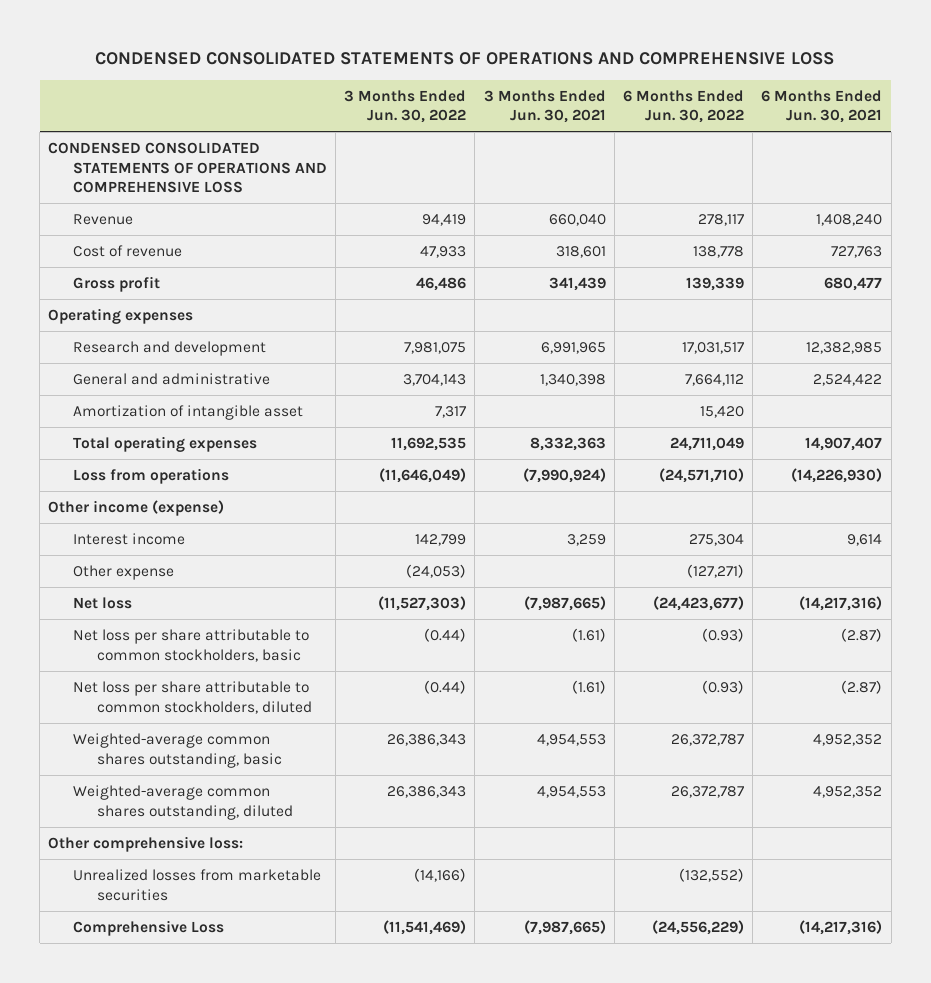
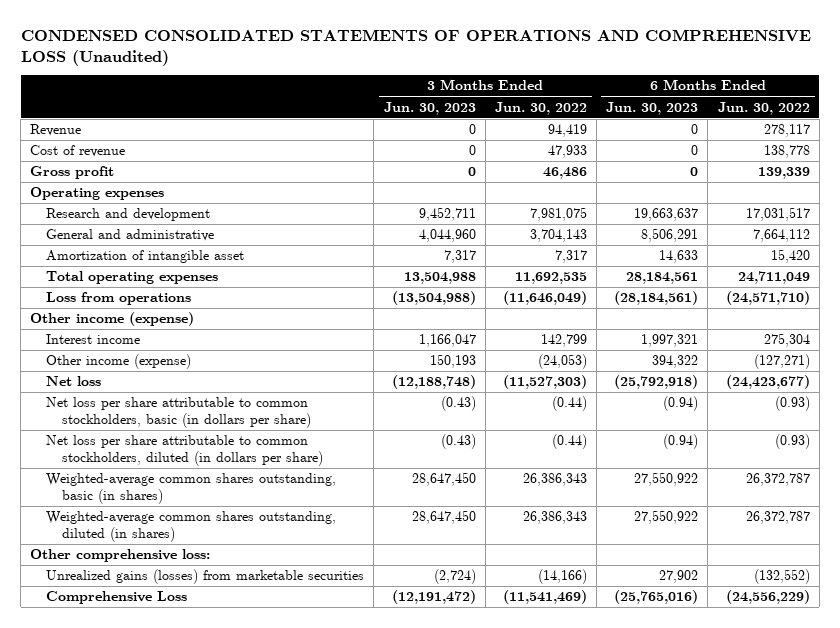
[95,51,835,65] CONDENSED CONSOLIDATED STATEMENTS OF OPERATIONS AND COMPREHENSIVE LOSS -> [20,29,811,66] CONDENSED CONSOLIDATED STATEMENTS OF OPERATIONS AND COMPREHENSIVE LOSS (Unaudited)
[483,89,606,124] 3 Months Ended Jun. 30, 2021 -> none
[761,89,883,124] 6 Months Ended Jun. 30, 2021 -> none
none -> [383,101,476,115] Jun. 30, 2023
none -> [606,101,699,115] Jun. 30, 2023
[48,141,327,194] CONDENSED CONSOLIDATED STATEMENTS OF OPERATIONS AND COMPREHENSIVE LOSS -> none
[72,564,174,580] Other expense -> [46,354,192,370] Other income (expense)
[72,628,309,662] Net loss per share attributable to common stockholders, basic -> [46,397,311,429] Net loss per share attributable to common stockholders, basic (in dollars per share)
[72,680,313,714] Net loss per share attributable to common stockholders, diluted -> [46,435,323,467] Net loss per share attributable to common stockholders, diluted (in dollars per share)
[72,732,283,768] Weighted-average common shares outstanding, basic -> [46,473,337,505] Weighted-average common shares outstanding, basic (in shares)
[72,784,294,820] Weighted-average common shares outstanding, diluted -> [46,511,337,543] Weighted-average common shares outstanding, diluted (in shares)
[72,868,321,901] Unrealized losses from marketable securities -> [46,569,365,585] Unrealized gains (losses) from marketable securities

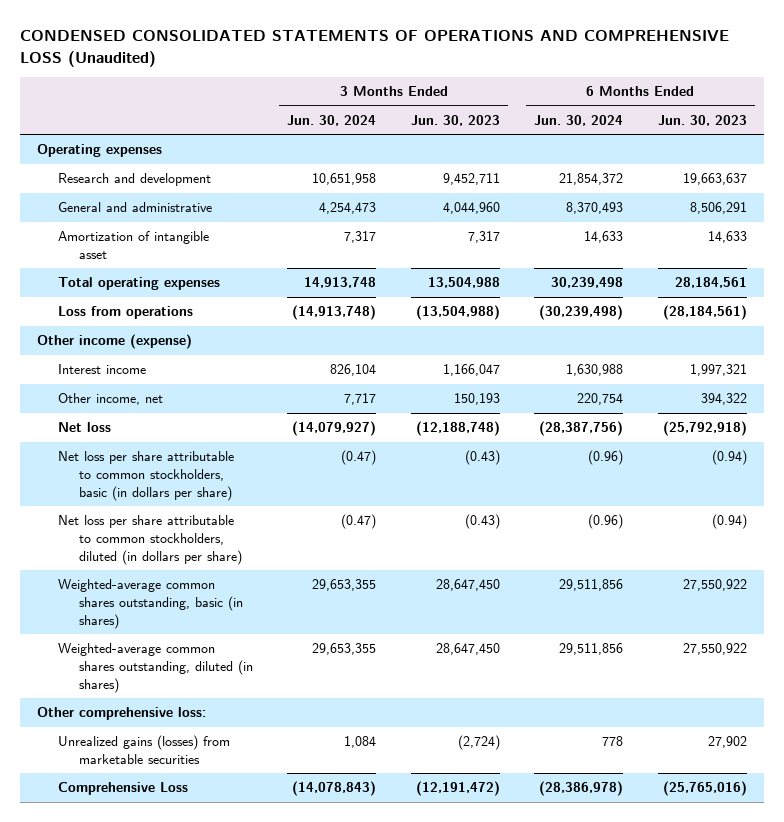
[494,101,587,115] Jun. 30, 2022 -> none
[717,101,810,115] Jun. 30, 2022 -> none
none -> [287,114,377,126] Jun. 30, 2024
none -> [534,114,624,126] Jun. 30, 2024
[30,124,82,137] Revenue -> none
[30,145,126,158] Cost of revenue -> none
[30,166,115,180] Gross profit -> none
[46,354,192,370] Other income (expense) -> [57,393,163,406] Other income, net

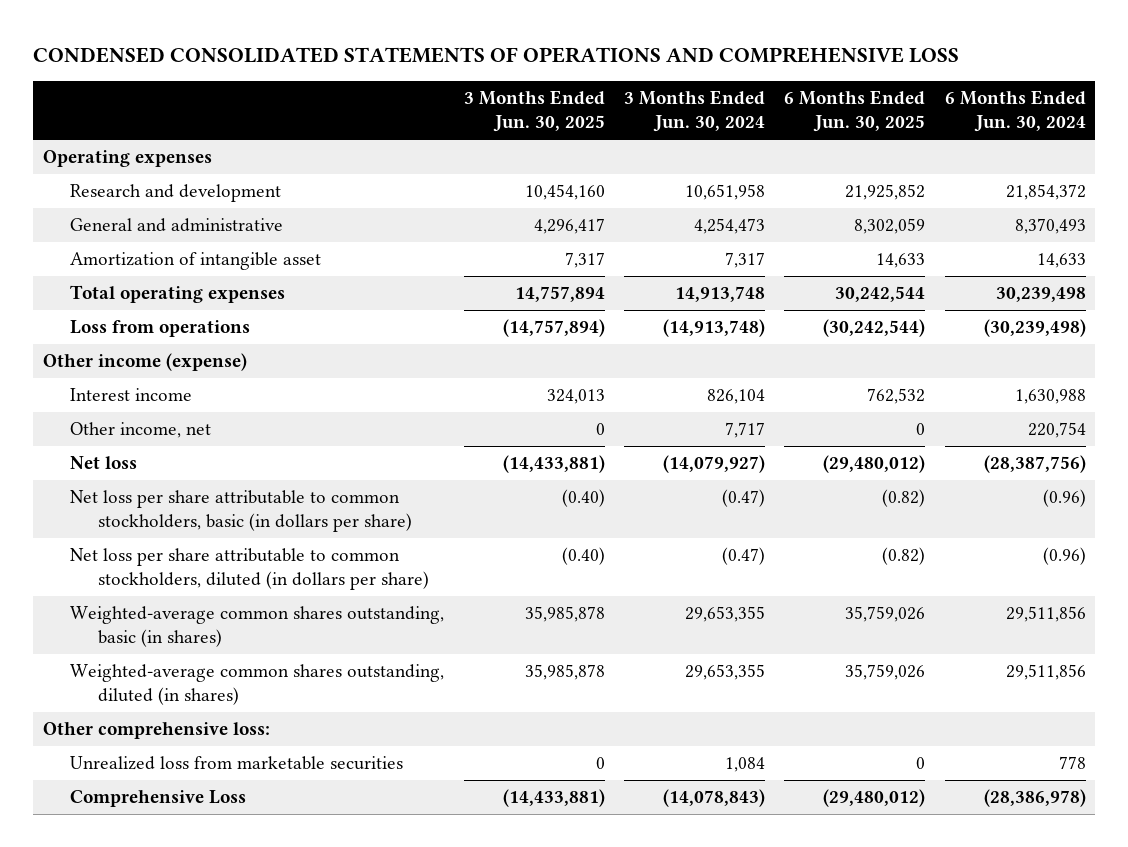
[19,30,729,67] CONDENSED CONSOLIDATED STATEMENTS OF OPERATIONS AND COMPREHENSIVE LOSS (Unaudited) -> [32,47,959,64] CONDENSED CONSOLIDATED STATEMENTS OF OPERATIONS AND COMPREHENSIVE LOSS
[410,114,500,126] Jun. 30, 2023 -> none
[657,114,747,126] Jun. 30, 2023 -> none
none -> [463,90,605,133] 3 Months Ended Jun. 30, 2025
none -> [784,90,926,133] 6 Months Ended Jun. 30, 2025
[57,735,230,764] Unrealized gains (losses) from marketable securities -> [70,756,404,771] Unrealized loss from marketable securities

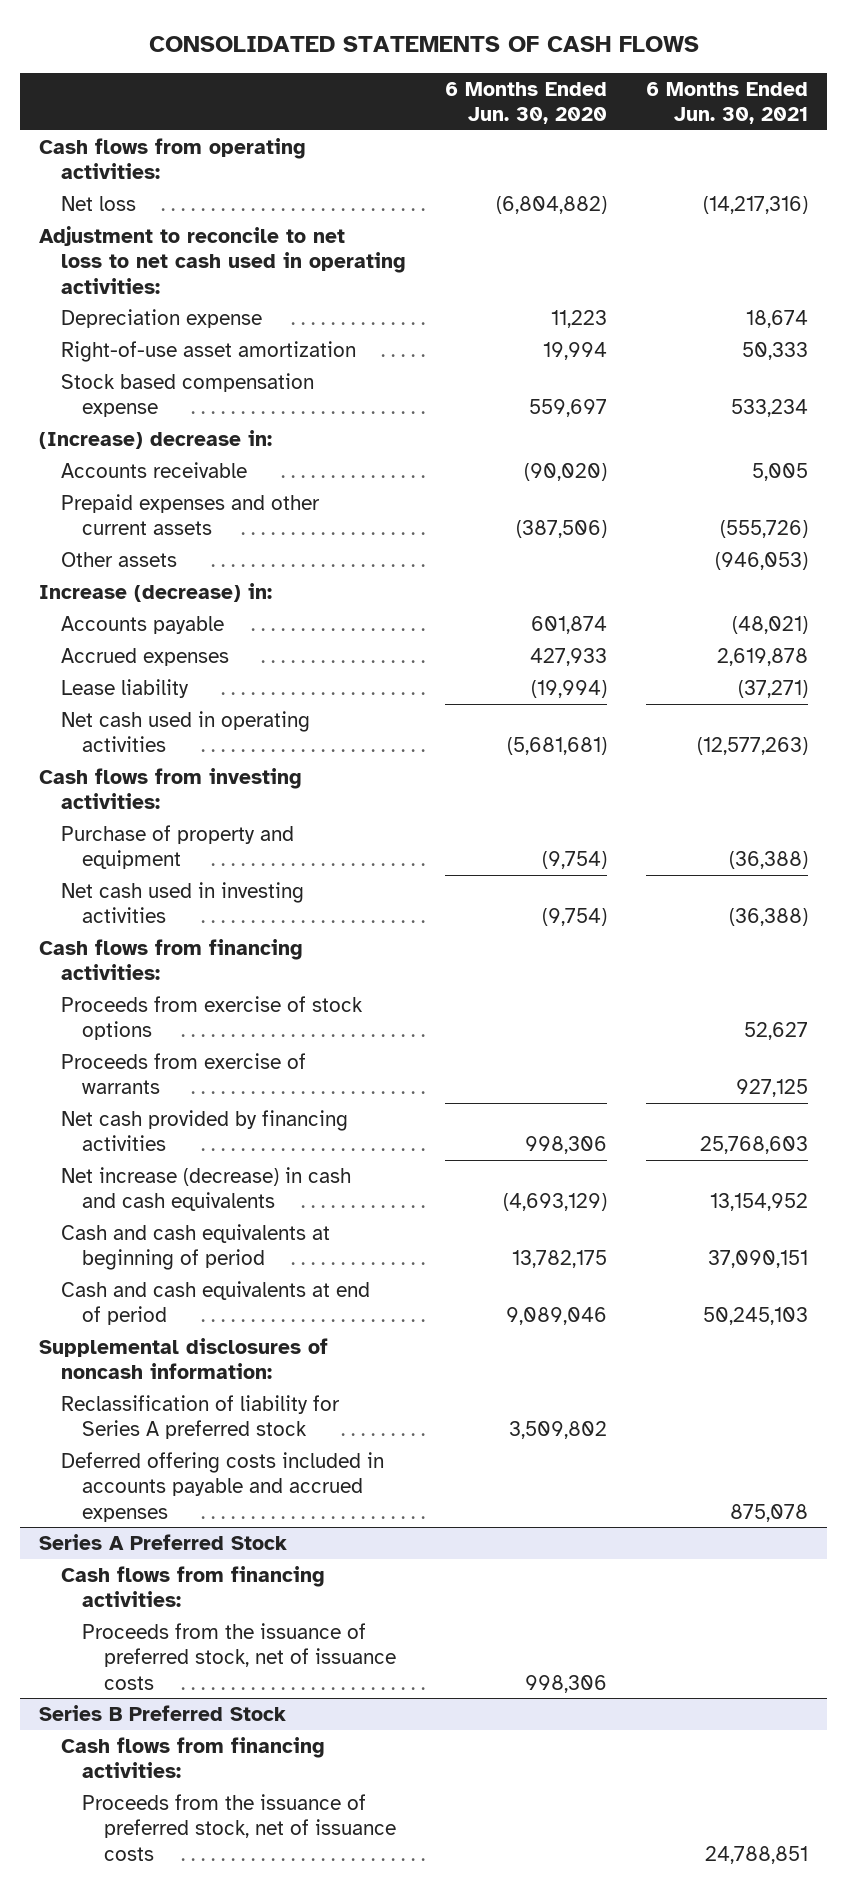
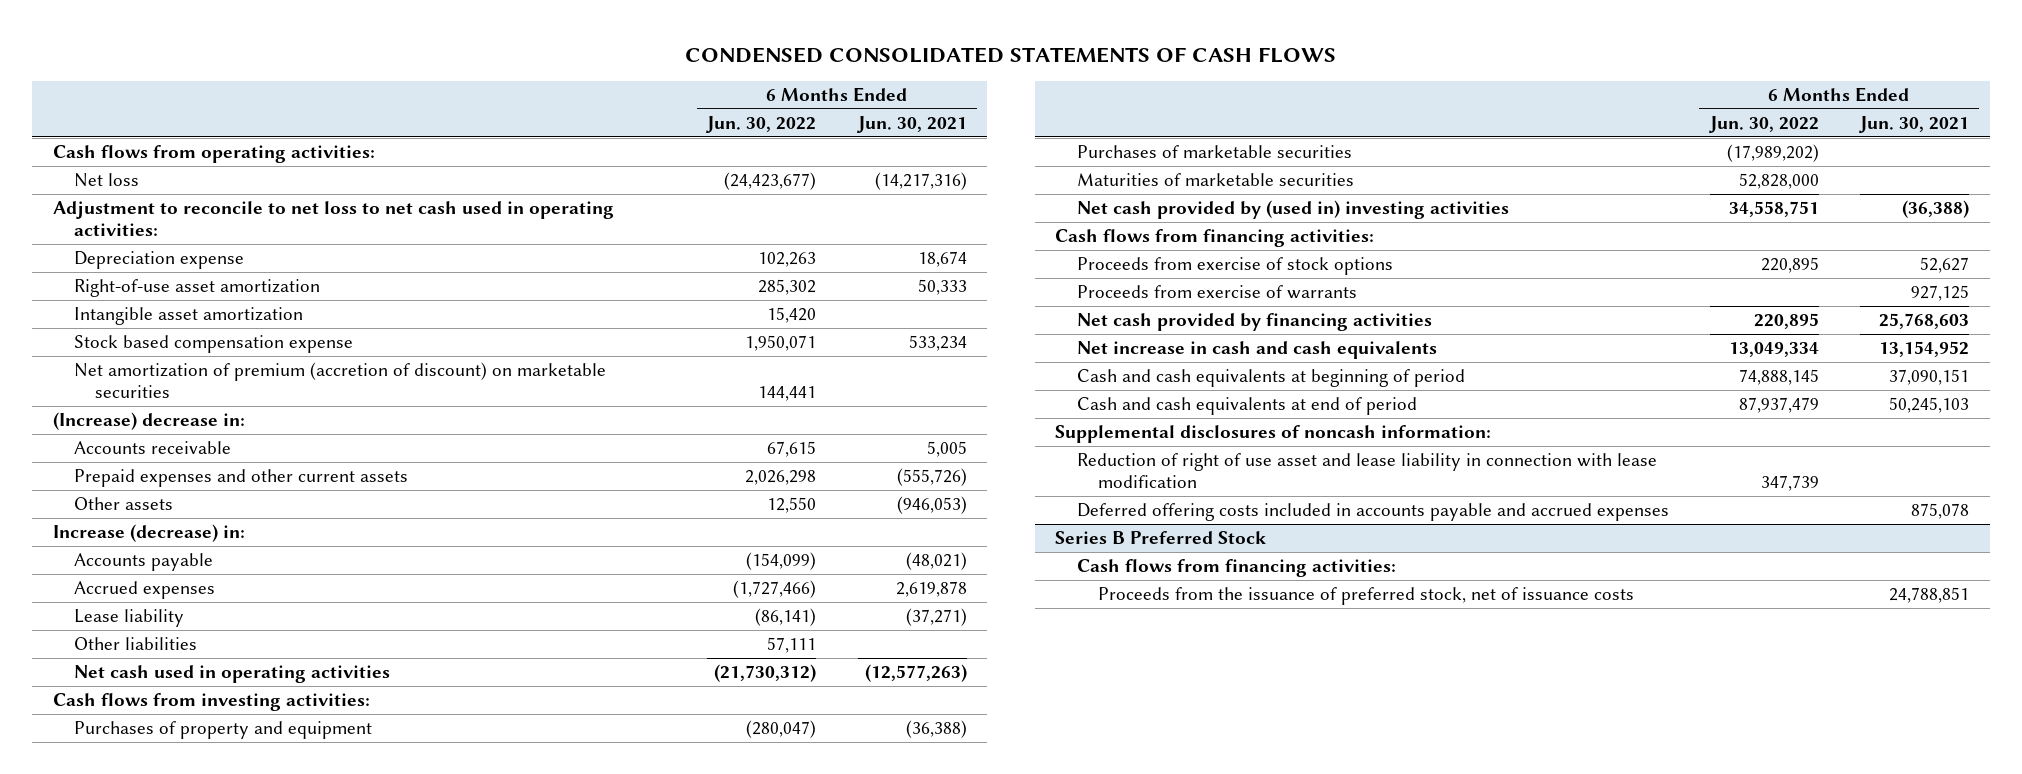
[148,35,699,52] CONSOLIDATED STATEMENTS OF CASH FLOWS -> [684,46,1336,63] CONDENSED CONSOLIDATED STATEMENTS OF CASH FLOWS
[444,81,607,124] 6 Months Ended Jun. 30, 2020 -> none
none -> [706,116,817,134] Jun. 30, 2022
none -> [74,307,304,326] Intangible asset amortization
none -> [74,362,607,399] Net amortization of premium (accretion of discount) on marketable securities
none -> [74,637,198,651] Other liabilities
[60,824,294,870] Purchase of property and equipment -> [74,721,373,740] Purchases of property and equipment
none -> [1076,145,1352,159] Purchases of marketable securities
none -> [1076,173,1354,187] Maturities of marketable securities
[60,881,304,924] Net cash used in investing activities -> [1076,200,1509,220] Net cash provided by (used in) investing activities
[60,1166,351,1212] Net increase (decrease) in cash and cash equivalents -> [1076,341,1437,360] Net increase in cash and cash equivalents
[60,1394,340,1440] Reclassification of liability for Series A preferred stock -> none
none -> [1076,453,1657,489] Reduction of right of use asset and lease liability in connection with lease modification
[39,1533,288,1550] Series A Preferred Stock -> none
[60,1565,325,1608] Cash flows from financing activities: -> none
[82,1622,396,1690] Proceeds from the issuance of preferred stock, net of issuance costs -> none

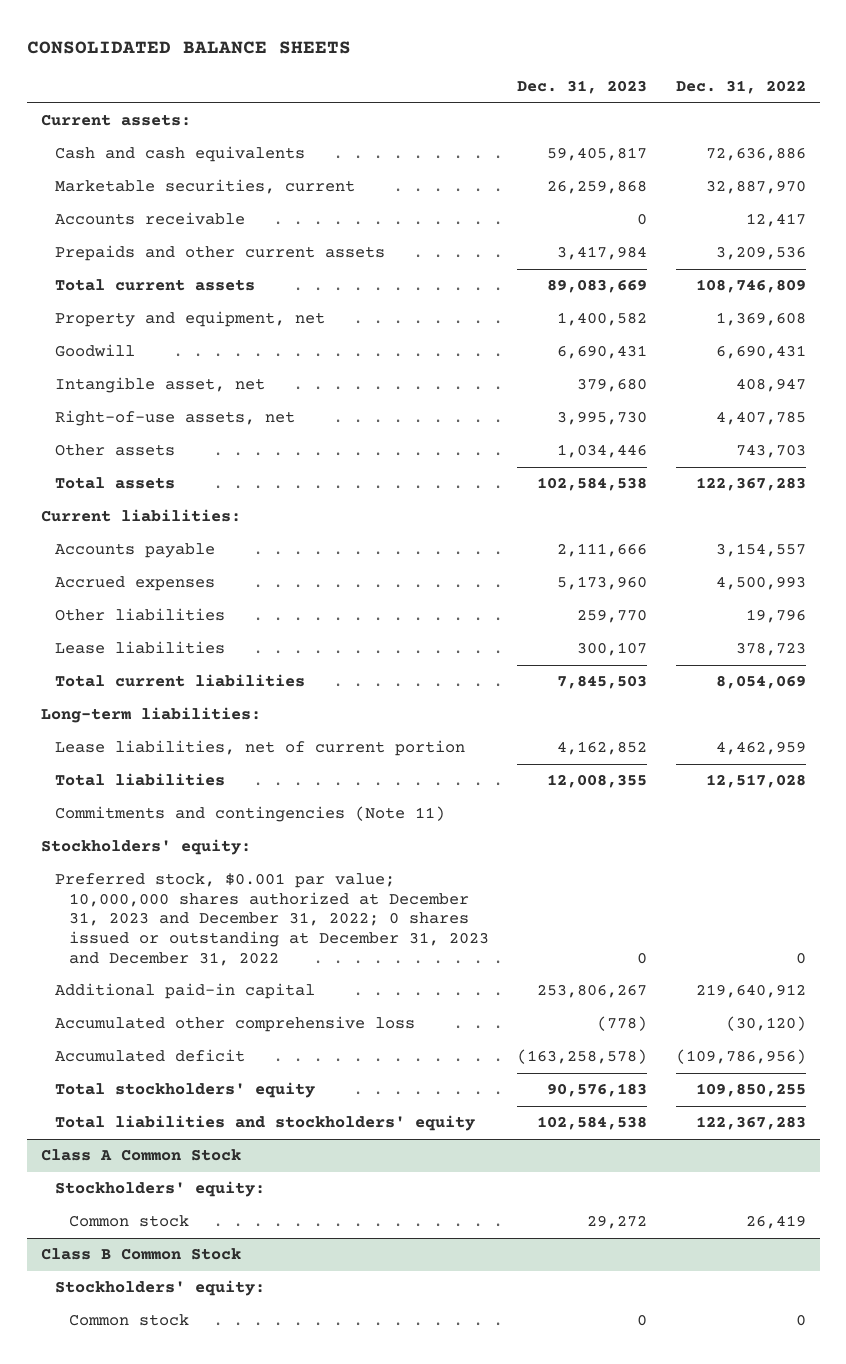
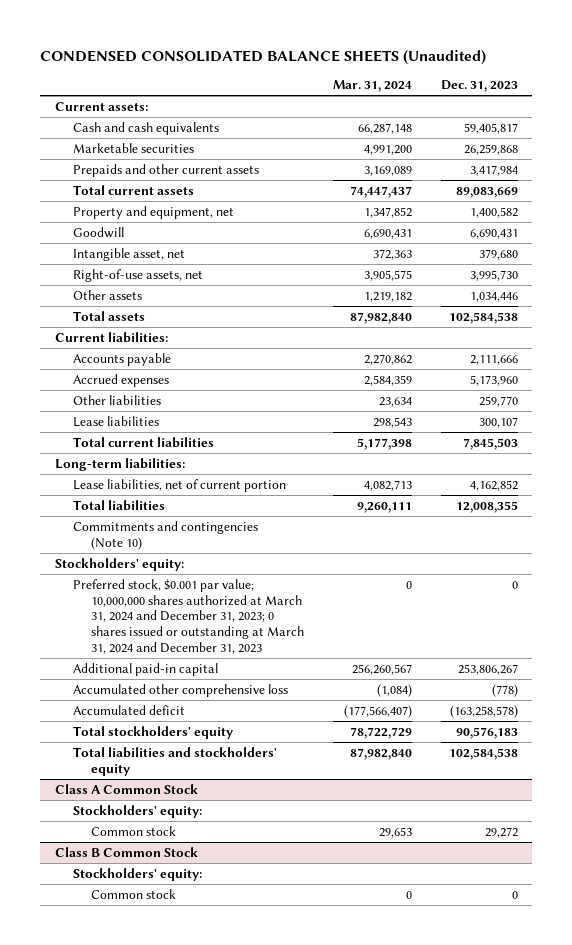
[26,40,351,54] CONSOLIDATED BALANCE SHEETS -> [40,49,487,65] CONDENSED CONSOLIDATED BALANCE SHEETS (Unaudited)
[675,80,806,95] Dec. 31, 2022 -> none
none -> [332,80,412,93] Mar. 31, 2024
[54,212,245,226] Accounts receivable -> none
[54,179,355,195] Marketable securities, current -> [72,142,194,153] Marketable securities
[54,806,445,823] Commitments and contingencies (Note 11) -> [72,520,258,550] Commitments and contingencies (Note 10)
[54,873,490,966] Preferred stock, $0.001 par value; 10,000,000 shares authorized at December 31, 2023 and December 31, 2022; 0 shares issued or outstanding at December 31, 2023 and December 31, 2022 -> [72,578,304,654] Preferred stock, $0.001 par value; 10,000,000 shares authorized at March 31, 2024 and December 31, 2023; 0 shares issued or outstanding at March 31, 2024 and December 31, 2023

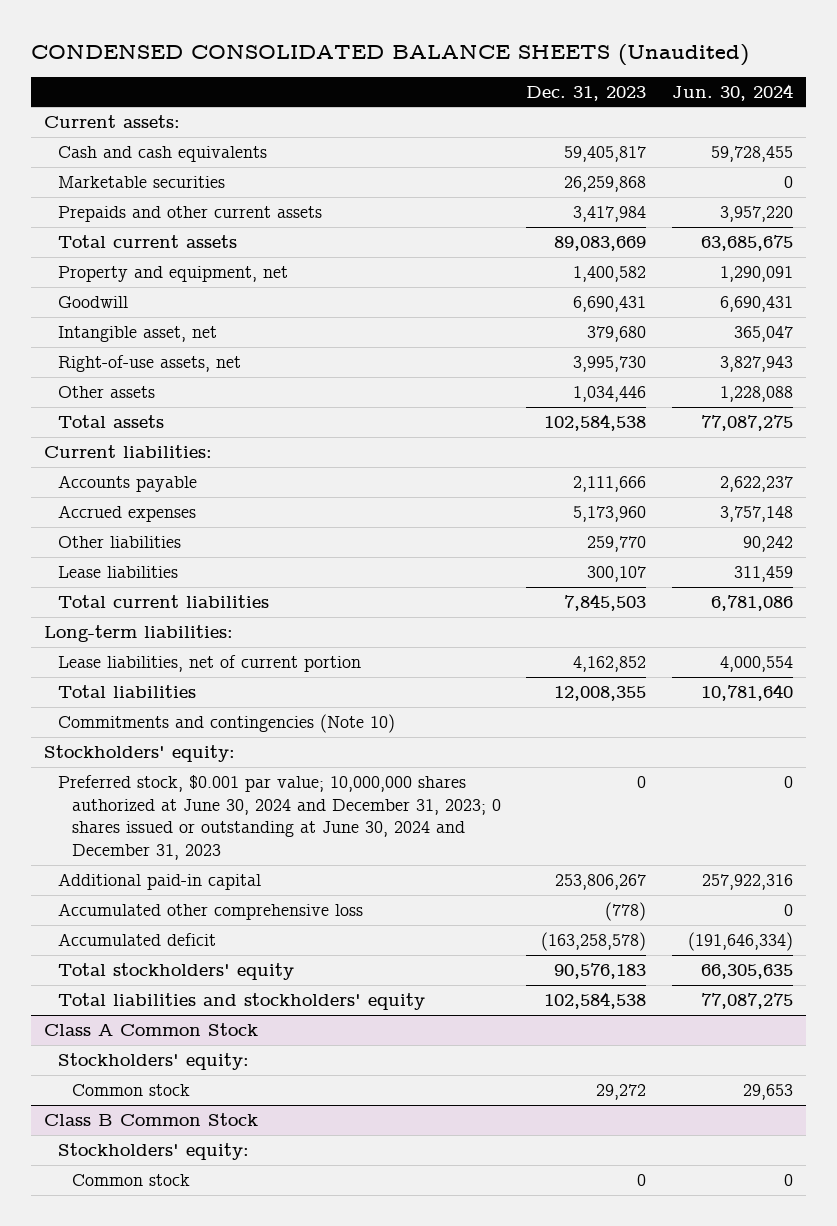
[332,80,412,93] Mar. 31, 2024 -> none
none -> [671,83,793,101] Jun. 30, 2024
[72,578,304,654] Preferred stock, $0.001 par value; 10,000,000 shares authorized at March 31, 2024 and December 31, 2023; 0 shares issued or outstanding at March 31, 2024 and December 31, 2023 -> [57,775,501,860] Preferred stock, $0.001 par value; 10,000,000 shares authorized at June 30, 2024 and December 31, 2023; 0 shares issued or outstanding at June 30, 2024 and December 31, 2023

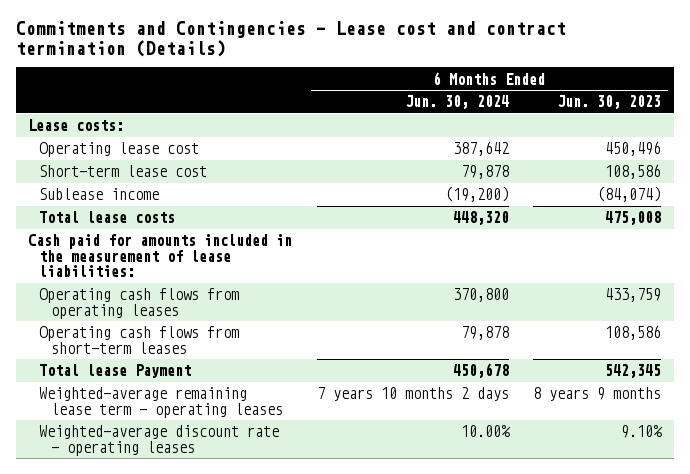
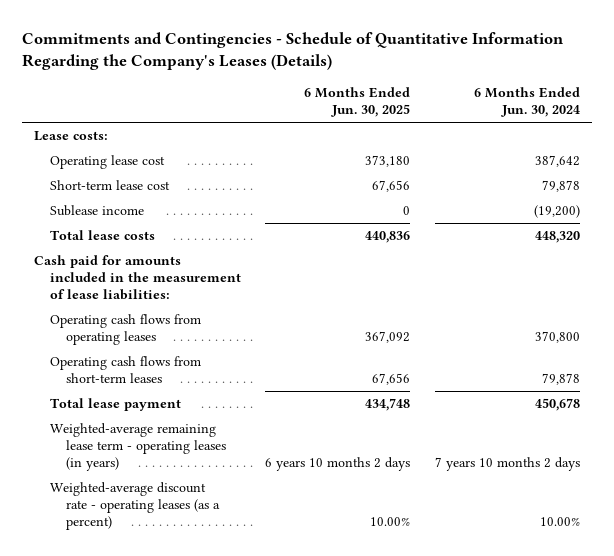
[16,21,567,57] Commitments and Contingencies - Lease cost and contract termination (Details) -> [21,31,564,70] Commitments and Contingencies - Schedule of Quantitative Information Regarding the Company's Leases (Details)
[557,95,662,110] Jun. 30, 2023 -> none
none -> [304,87,411,118] 6 Months Ended Jun. 30, 2025
[39,364,192,379] Total lease Payment -> [50,398,182,412] Total lease payment
[39,387,283,418] Weighted-average remaining lease term - operating leases -> [50,423,227,472] Weighted-average remaining lease term - operating leases (in years)
[39,425,280,456] Weighted-average discount rate - operating leases -> [50,482,221,531] Weighted-average discount rate - operating leases (as a percent)

